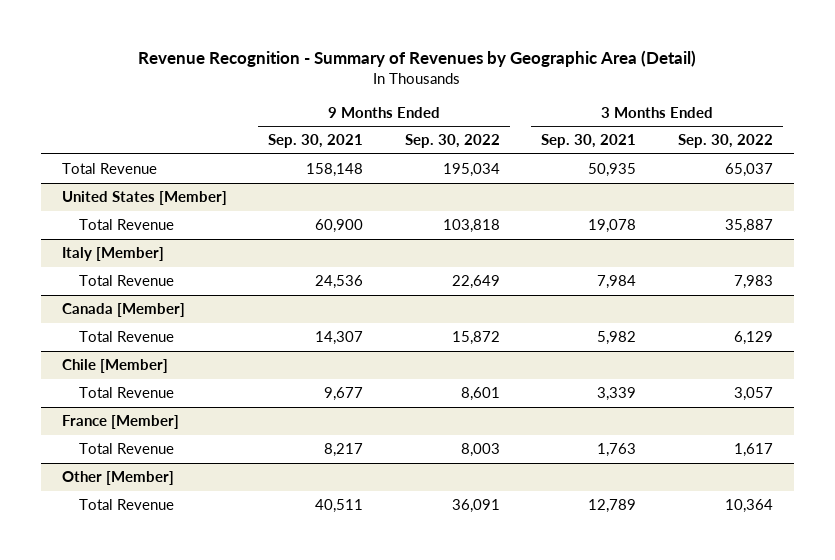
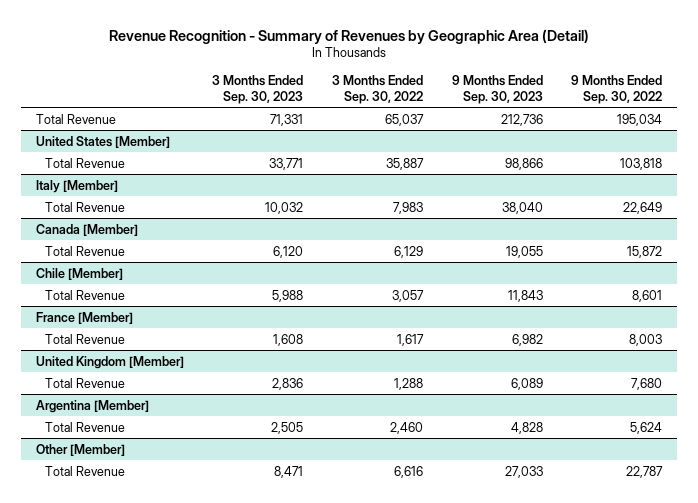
[268,134,364,149] Sep. 30, 2021 -> none
[541,134,637,149] Sep. 30, 2021 -> none
none -> [212,75,304,104] 3 Months Ended Sep. 30, 2023
none -> [451,75,543,104] 9 Months Ended Sep. 30, 2023
none -> [35,355,184,369] United Kingdom [Member]
none -> [44,377,125,388] Total Revenue
none -> [35,399,149,413] Argentina [Member]
none -> [44,421,125,432] Total Revenue
[451,499,500,514] 36,091 -> [626,465,664,478] 22,787
[724,499,773,514] 10,364 -> [394,465,424,478] 6,616

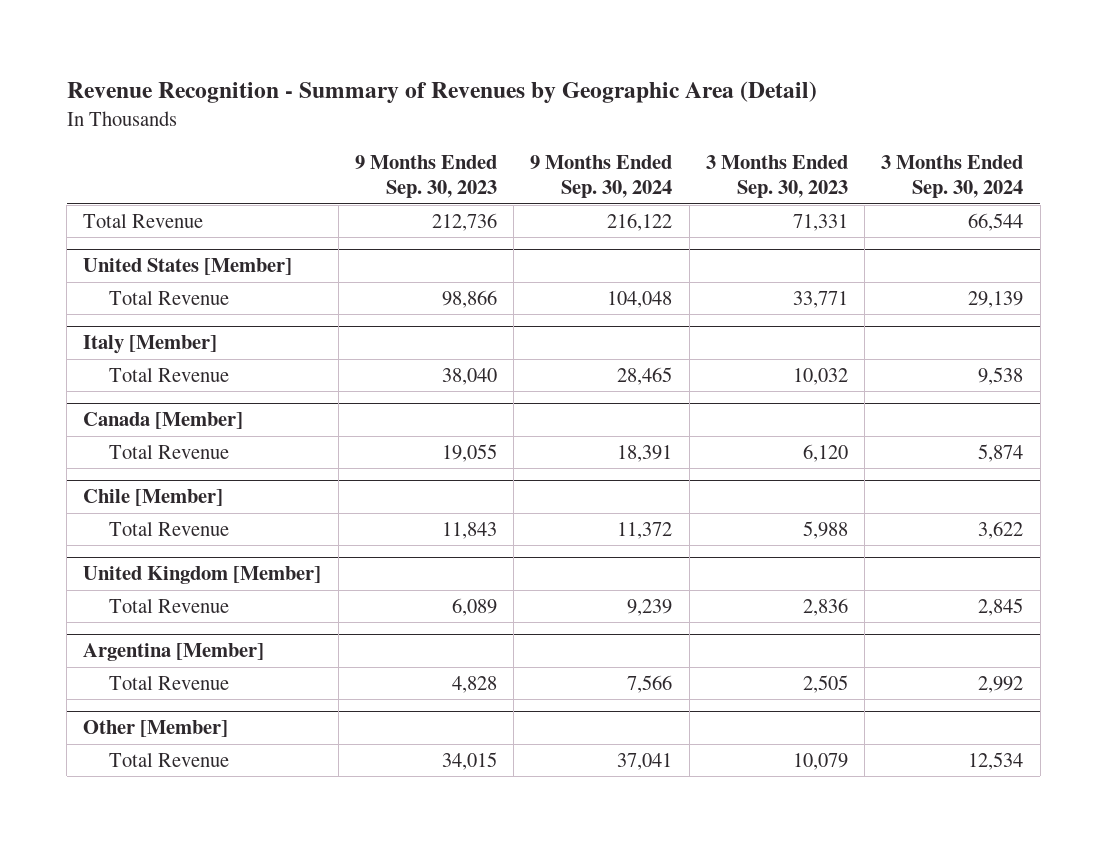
[332,75,424,104] 3 Months Ended Sep. 30, 2022 -> none
[571,75,663,104] 9 Months Ended Sep. 30, 2022 -> none
none -> [530,155,673,199] 9 Months Ended Sep. 30, 2024
none -> [881,155,1024,199] 3 Months Ended Sep. 30, 2024
[35,311,133,324] France [Member] -> none
[44,333,125,344] Total Revenue -> none
[274,465,304,478] 8,471 -> [792,752,848,770] 10,079
[504,465,543,478] 27,033 -> [441,751,497,770] 34,015

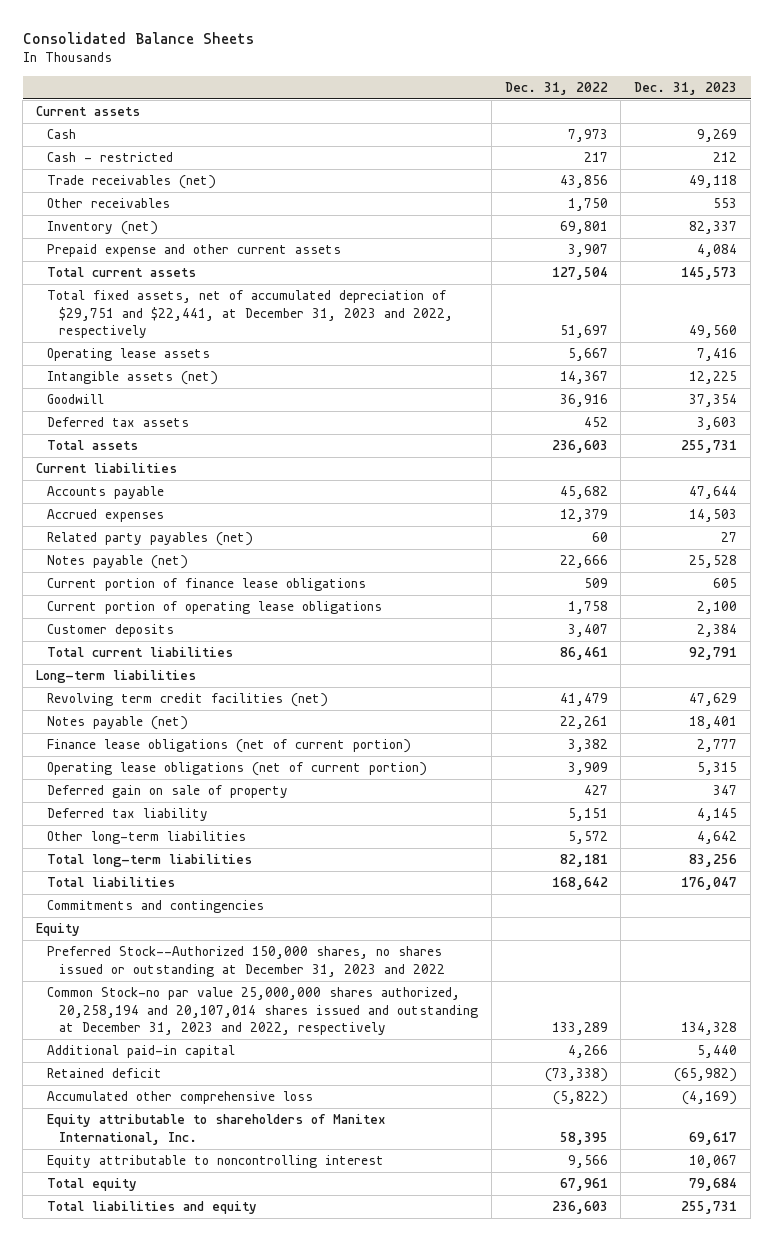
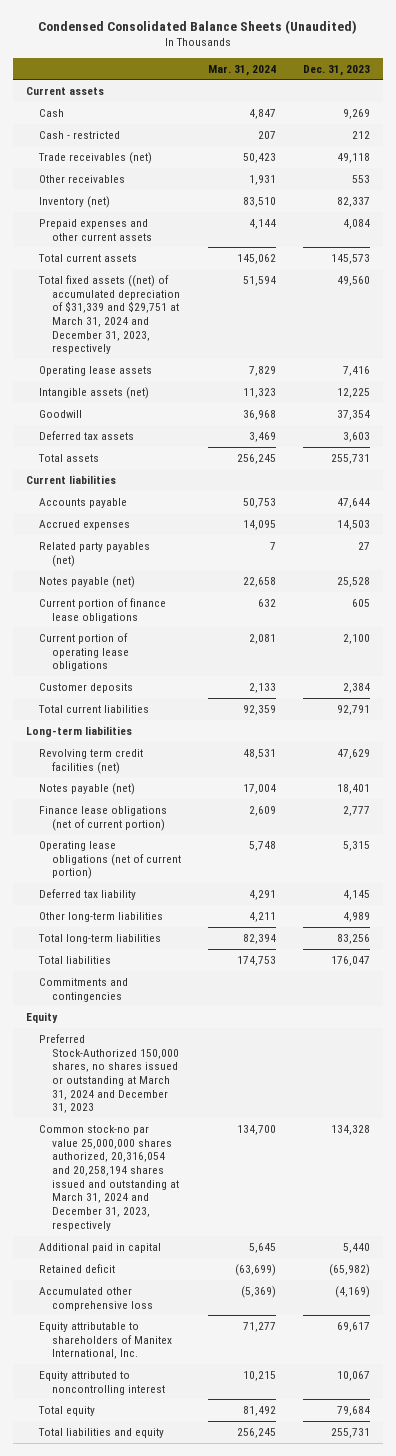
[22,31,254,44] Consolidated Balance Sheets -> [37,19,357,34] Condensed Consolidated Balance Sheets (Unaudited)
[504,82,608,96] Dec. 31, 2022 -> none
none -> [208,64,277,76] Mar. 31, 2024
[47,244,342,258] Prepaid expense and other current assets -> [39,218,153,241] Prepaid expenses and other current assets
[47,290,453,339] Total fixed assets, net of accumulated depreciation of $29,751 and $22,441, at December 31, 2023 and 2022, respectively -> [38,274,181,355] Total fixed assets ((net) of accumulated depreciation of $31,339 and $29,751 at March 31, 2024 and December 31, 2023, respectively
[47,785,289,799] Deferred gain on sale of property -> none
[697,831,738,845] 4,642 -> [342,911,370,922] 4,989
[47,946,445,977] Preferred Stock--Authorized 150,000 shares, no shares issued or outstanding at December 31, 2023 and 2022 -> [39,1033,180,1114] Preferred Stock-Authorized 150,000 shares, no shares issued or outstanding at March 31, 2024 and December 31, 2023
[47,987,478,1036] Common Stock-no par value 25,000,000 shares authorized, 20,258,194 and 20,107,014 shares issued and outstanding at December 31, 2023 and 2022, respectively -> [39,1124,180,1231] Common stock-no par value 25,000,000 shares authorized, 20,316,054 and 20,258,194 shares issued and outstanding at March 31, 2024 and December 31, 2023, respectively
[47,1045,236,1059] Additional paid-in capital -> [39,1242,162,1253] Additional paid in capital
[47,1155,385,1169] Equity attributable to noncontrolling interest -> [39,1370,166,1395] Equity attributed to noncontrolling interest

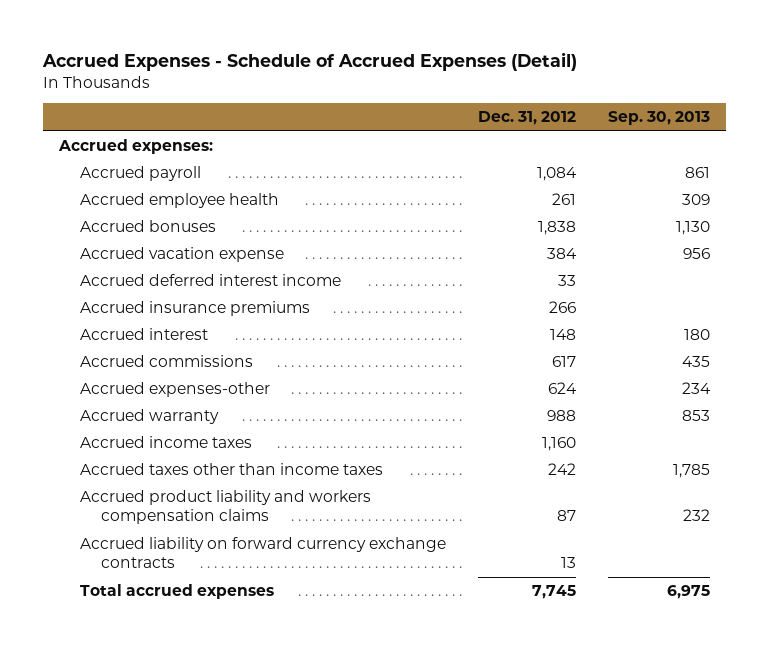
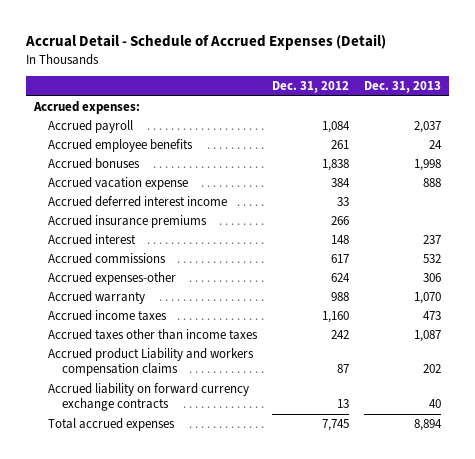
[42,52,578,72] Accrued Expenses - Schedule of Accrued Expenses (Detail) -> [25,34,387,51] Accrual Detail - Schedule of Accrued Expenses (Detail)
[608,111,711,126] Sep. 30, 2013 -> none
none -> [364,81,442,94] Dec. 31, 2013
[80,193,280,209] Accrued employee health -> [47,138,193,152] Accrued employee benefits
[80,490,372,525] Accrued product liability and workers compensation claims -> [47,347,254,377] Accrued product Liability and workers compensation claims

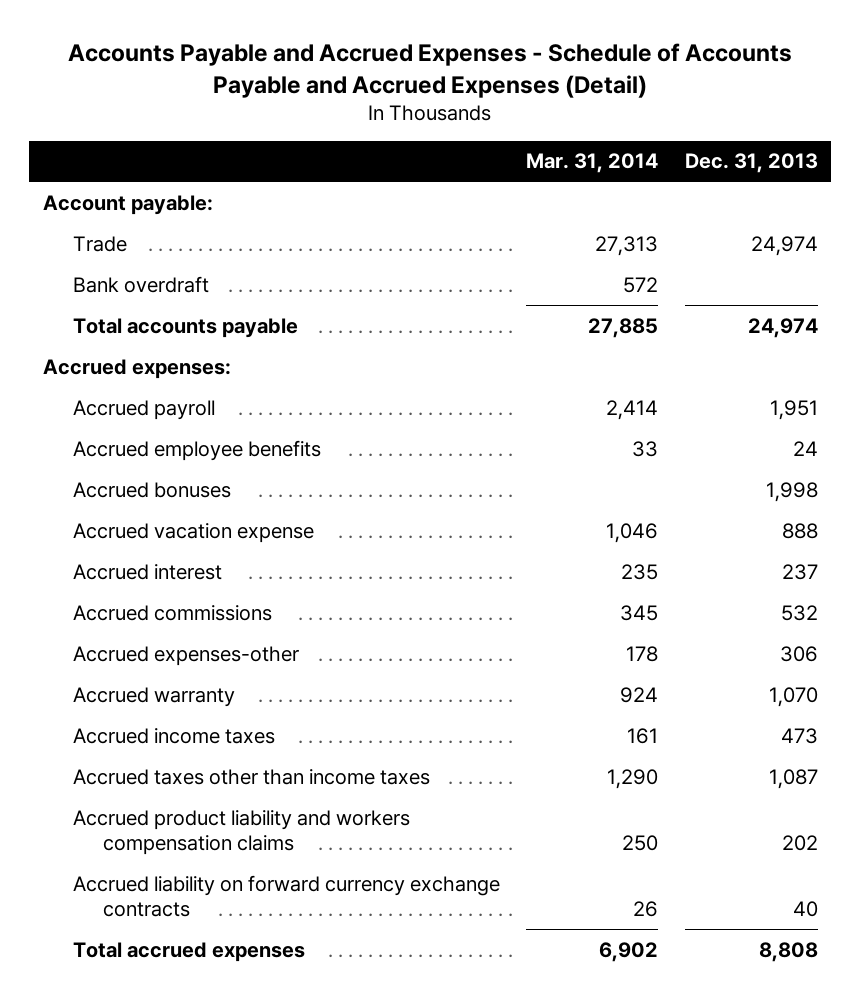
[25,34,387,51] Accrual Detail - Schedule of Accrued Expenses (Detail) -> [68,42,793,98] Accounts Payable and Accrued Expenses - Schedule of Accounts Payable and Accrued Expenses (Detail)
[271,81,349,94] Dec. 31, 2012 -> none
none -> [526,153,659,174] Mar. 31, 2014
none -> [42,194,213,215] Account payable:
none -> [72,235,127,252] Trade
none -> [72,275,209,293] Bank overdraft
none -> [72,317,298,338] Total accounts payable
[414,120,442,133] 2,037 -> [770,399,819,420] 1,951
[47,195,227,207] Accrued deferred interest income -> none
[47,214,207,228] Accrued insurance premiums -> none
[47,347,254,377] Accrued product Liability and workers compensation claims -> [72,809,410,855] Accrued product liability and workers compensation claims
[414,418,443,431] 8,894 -> [759,941,819,962] 8,808

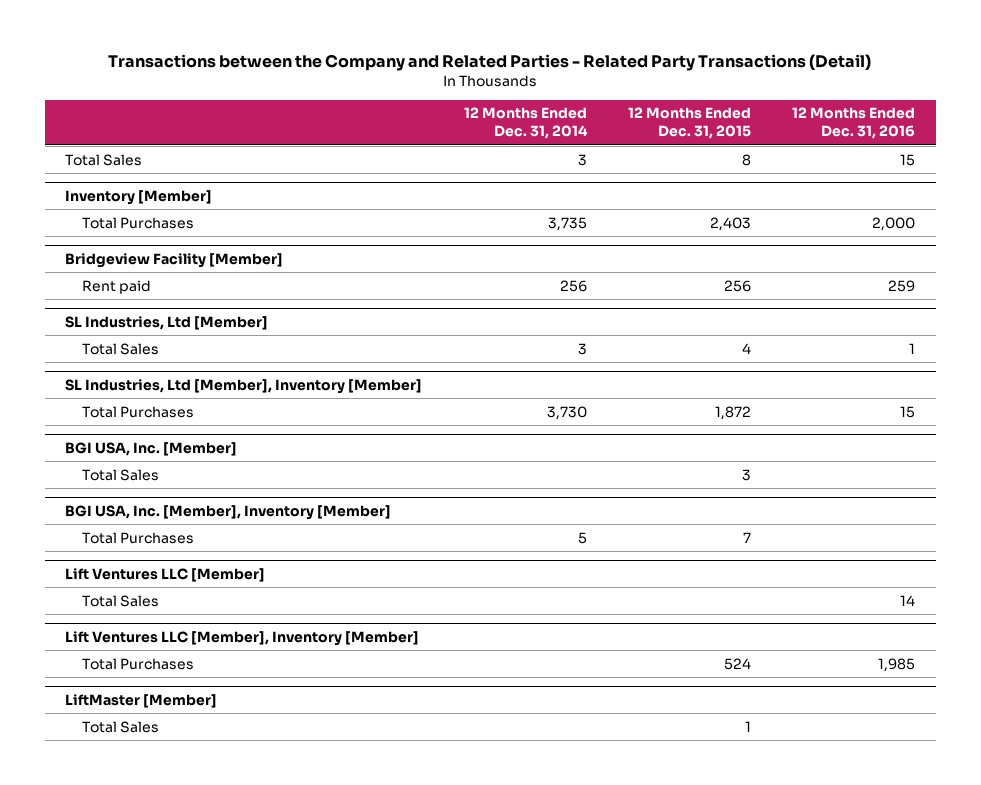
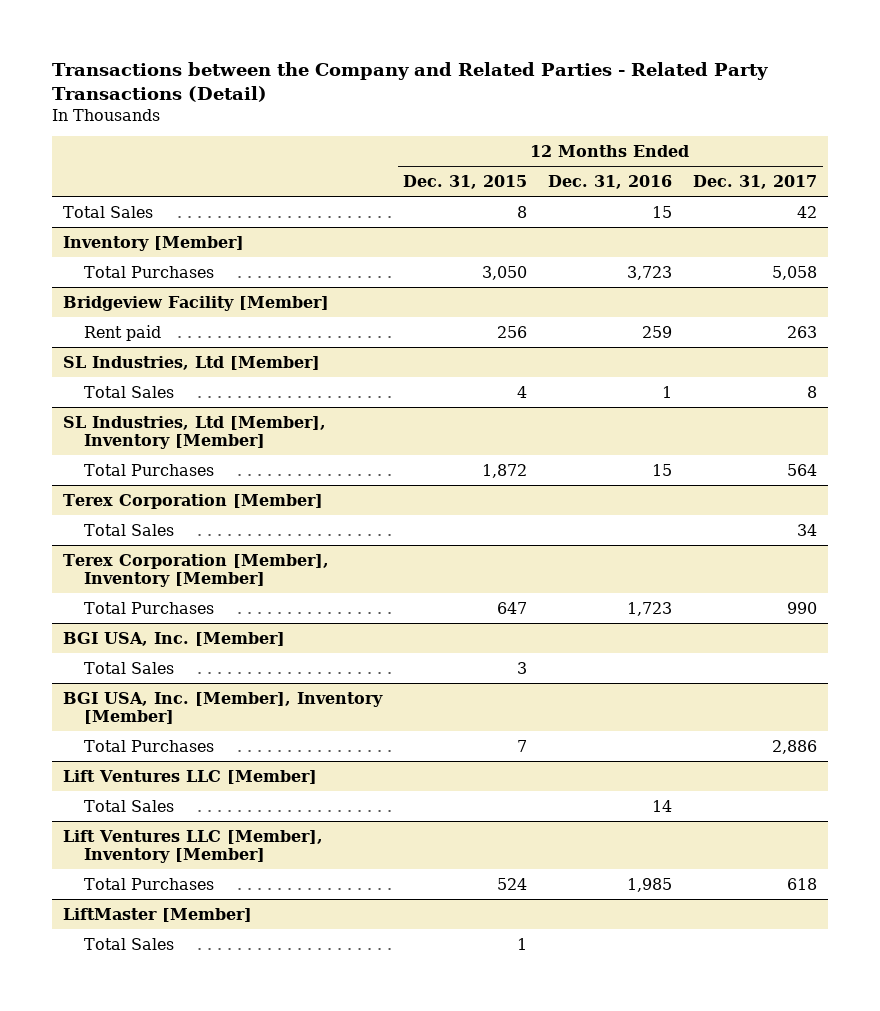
[463,107,588,140] 12 Months Ended Dec. 31, 2014 -> none
none -> [693,174,818,189] Dec. 31, 2017
[710,216,752,231] 2,403 -> [481,265,527,280] 3,050
[872,216,916,231] 2,000 -> [627,265,673,280] 3,723
none -> [62,493,323,509] Terex Corporation [Member]
none -> [84,523,175,536] Total Sales
none -> [62,553,329,587] Terex Corporation [Member], Inventory [Member]
none -> [84,601,215,614] Total Purchases

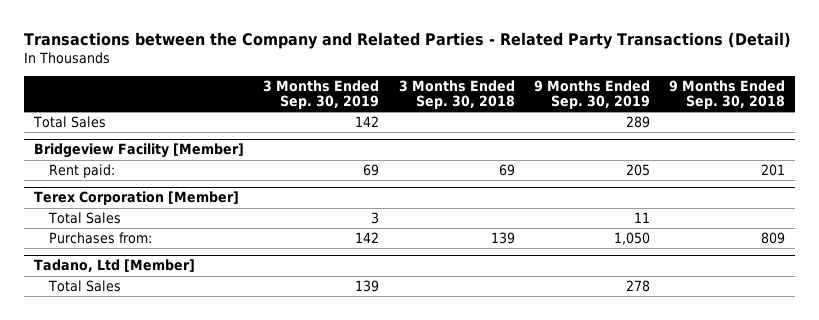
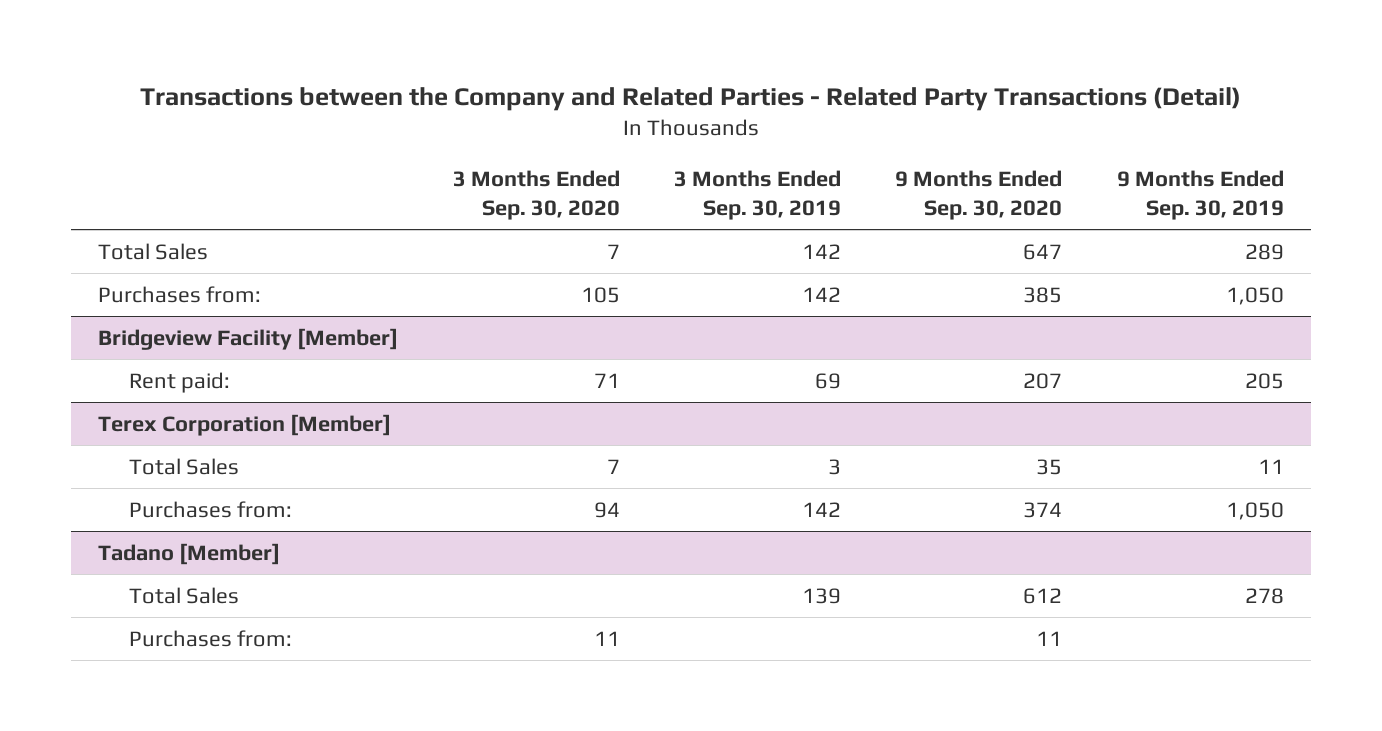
[398,79,515,110] 3 Months Ended Sep. 30, 2018 -> none
[669,79,786,110] 9 Months Ended Sep. 30, 2018 -> none
none -> [452,170,620,220] 3 Months Ended Sep. 30, 2020
none -> [895,170,1063,220] 9 Months Ended Sep. 30, 2020
none -> [98,285,262,303] Purchases from:
[33,259,195,273] Tadano, Ltd [Member] -> [98,542,281,565] Tadano [Member]
none -> [129,629,293,647] Purchases from:

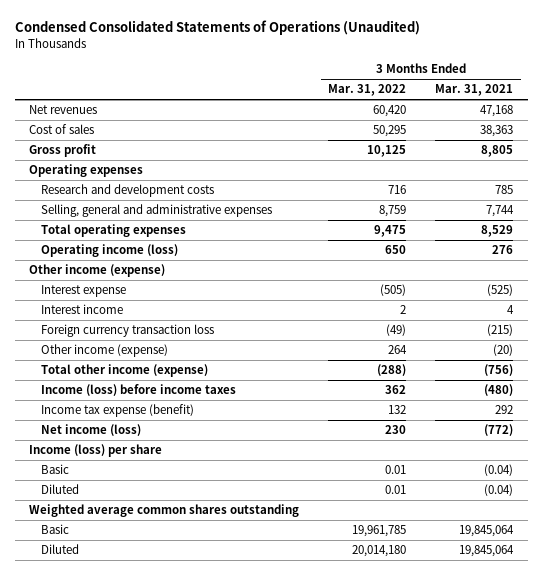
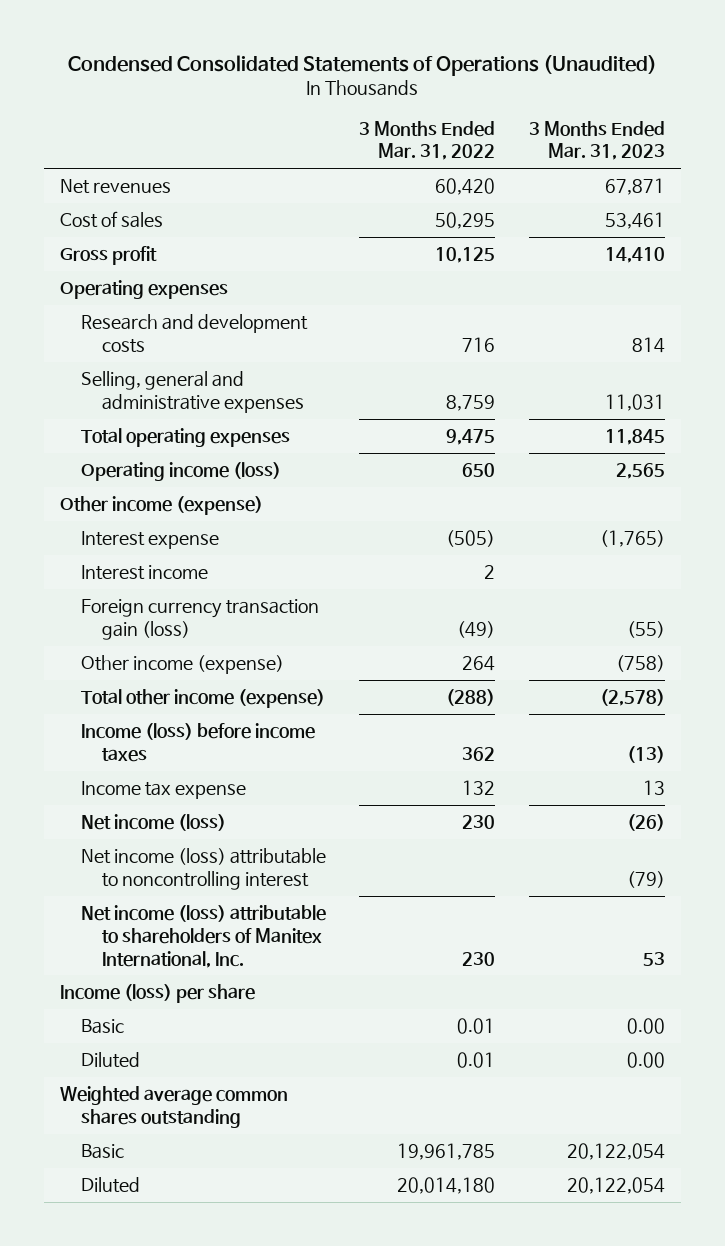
[435,84,514,97] Mar. 31, 2021 -> none
none -> [528,120,665,161] 3 Months Ended Mar. 31, 2023
[40,324,214,338] Foreign currency transaction loss -> [81,599,320,640] Foreign currency transaction gain (loss)
[40,404,194,418] Income tax expense (benefit) -> [81,781,247,800] Income tax expense
none -> [81,848,327,890] Net income (loss) attributable to noncontrolling interest
none -> [81,905,327,968] Net income (loss) attributable to shareholders of Manitex International, Inc.

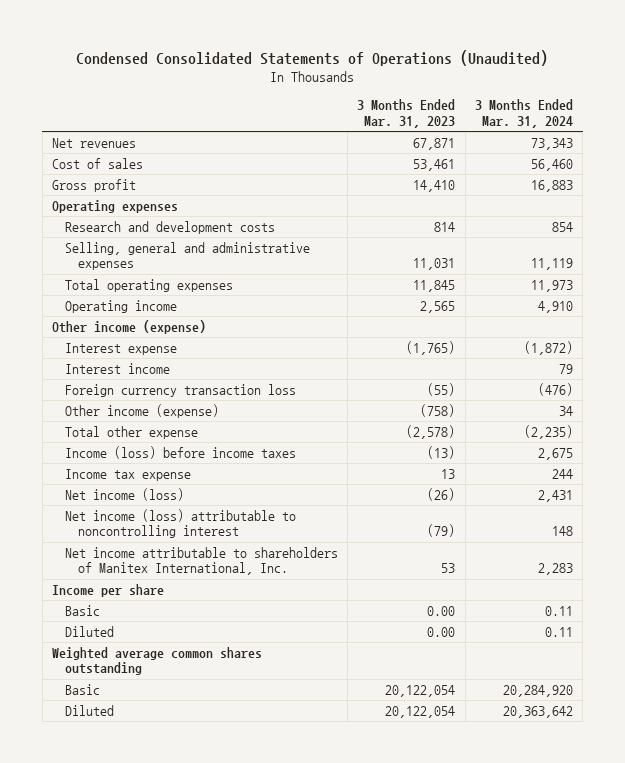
[359,120,496,161] 3 Months Ended Mar. 31, 2022 -> none
none -> [474,99,573,128] 3 Months Ended Mar. 31, 2024
[81,462,282,482] Operating income (loss) -> [64,299,177,313] Operating income
[81,599,320,640] Foreign currency transaction gain (loss) -> [64,383,296,397] Foreign currency transaction loss
[81,689,326,709] Total other income (expense) -> [64,425,198,439] Total other expense
[81,905,327,968] Net income (loss) attributable to shareholders of Manitex International, Inc. -> [64,546,338,576] Net income attributable to shareholders of Manitex International, Inc.
[60,984,256,1004] Income (loss) per share -> [52,583,165,597] Income per share

